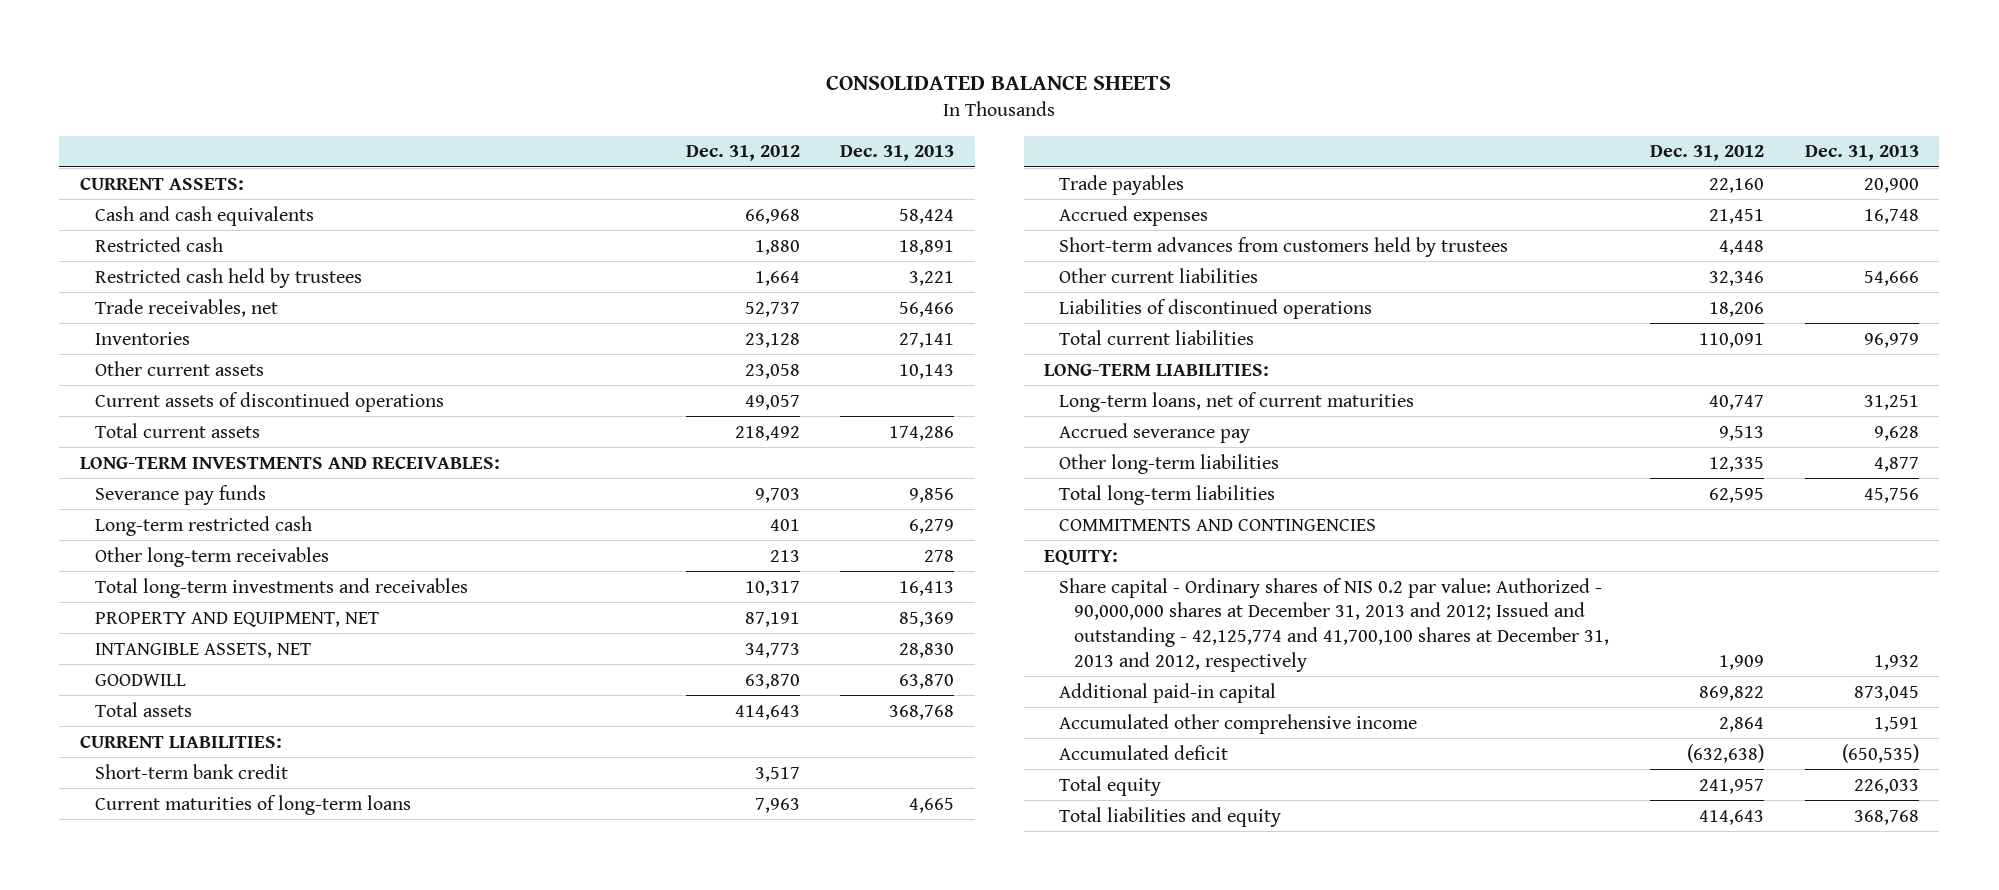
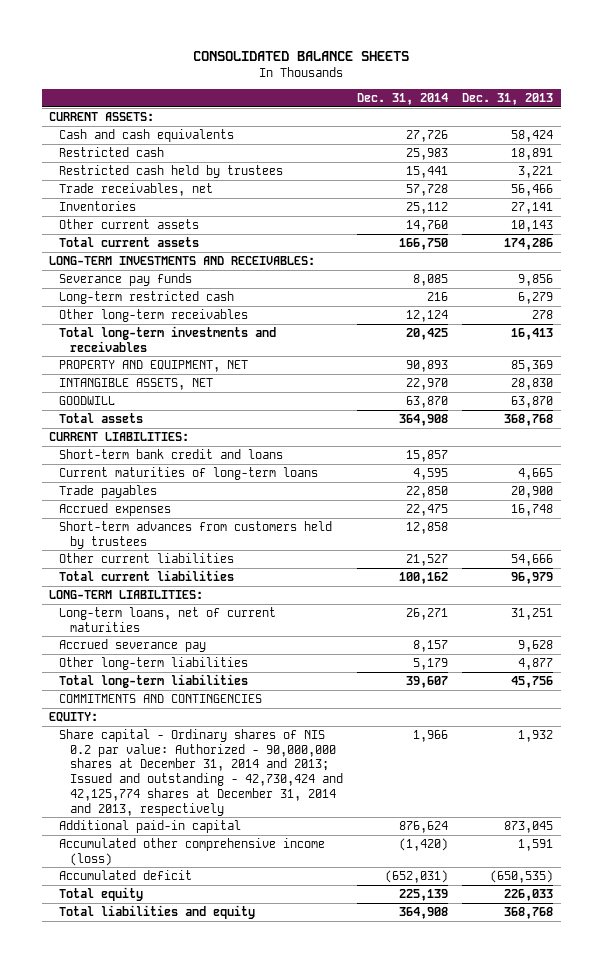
[685,145,800,162] Dec. 31, 2012 -> none
none -> [357,93,449,106] Dec. 31, 2014
[94,391,444,412] Current assets of discontinued operations -> none
[94,763,288,779] Short-term bank credit -> [59,449,284,460] Short-term bank credit and loans
[1059,298,1373,319] Liabilities of discontinued operations -> none
[1059,577,1610,672] Share capital - Ordinary shares of NIS 0.2 par value: Authorized - 90,000,000 shares at December 31, 2013 and 2012; Issued and outstanding - 42,125,774 and 41,700,100 shares at December 31, 2013 and 2012, respectively -> [59,729,343,816] Share capital - Ordinary shares of NIS 0.2 par value: Authorized - 90,000,000 shares at December 31, 2014 and 2013; Issued and outstanding - 42,730,424 and 42,125,774 shares at December 31, 2014 and 2013, respectively
[1059,713,1418,734] Accumulated other comprehensive income -> [59,838,326,866] Accumulated other comprehensive income (loss)

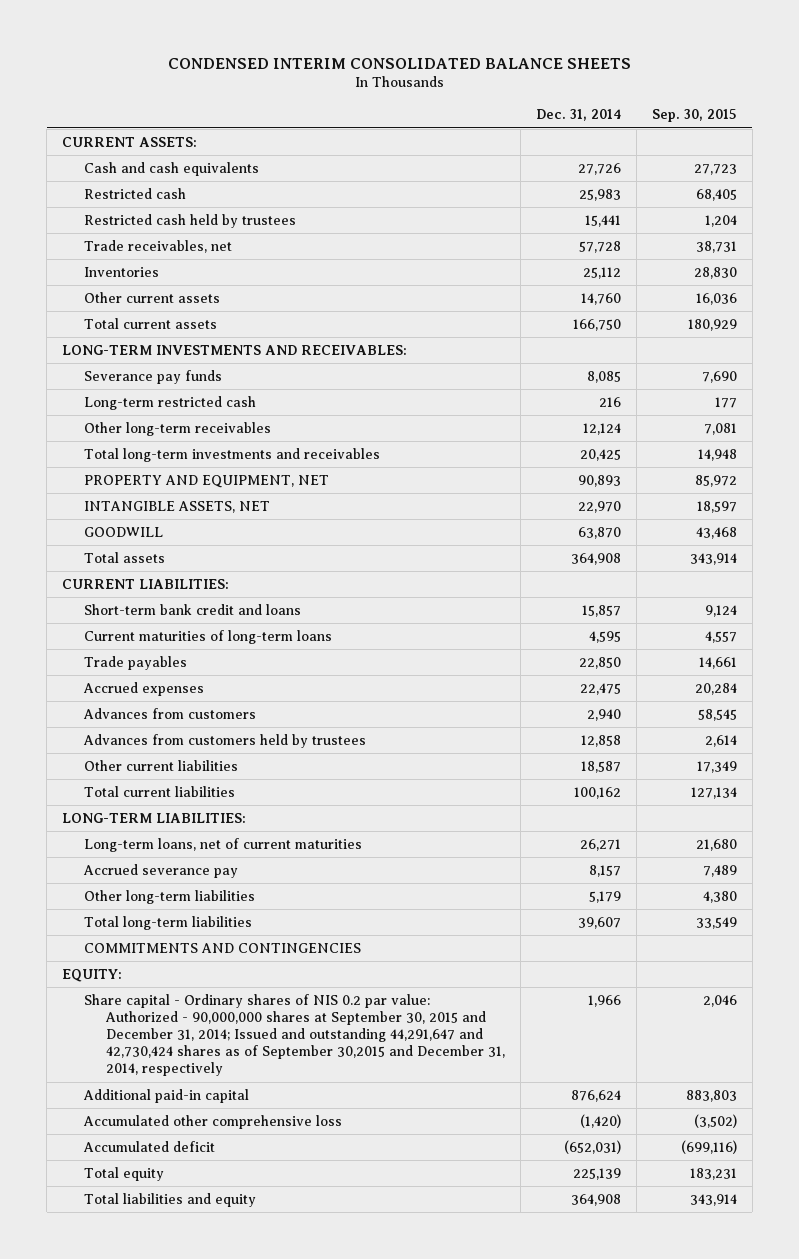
[193,50,410,61] CONSOLIDATED BALANCE SHEETS -> [167,57,631,69] CONDENSED INTERIM CONSOLIDATED BALANCE SHEETS
[462,93,554,106] Dec. 31, 2013 -> none
none -> [651,109,737,123] Sep. 30, 2015
[59,521,333,549] Short-term advances from customers held by trustees -> [83,708,257,720] Advances from customers
[406,522,449,535] 12,858 -> [587,709,622,722] 2,940
none -> [83,734,367,749] Advances from customers held by trustees
[406,554,449,567] 21,527 -> [581,761,622,774] 18,587
[59,729,343,816] Share capital - Ordinary shares of NIS 0.2 par value: Authorized - 90,000,000 shares at December 31, 2014 and 2013; Issued and outstanding - 42,730,424 and 42,125,774 shares at December 31, 2014 and 2013, respectively -> [84,994,506,1077] Share capital - Ordinary shares of NIS 0.2 par value: Authorized - 90,000,000 shares at September 30, 2015 and December 31, 2014; Issued and outstanding 44,291,647 and 42,730,424 shares as of September 30,2015 and December 31, 2014, respectively
[59,838,326,866] Accumulated other comprehensive income (loss) -> [83,1115,343,1130] Accumulated other comprehensive loss

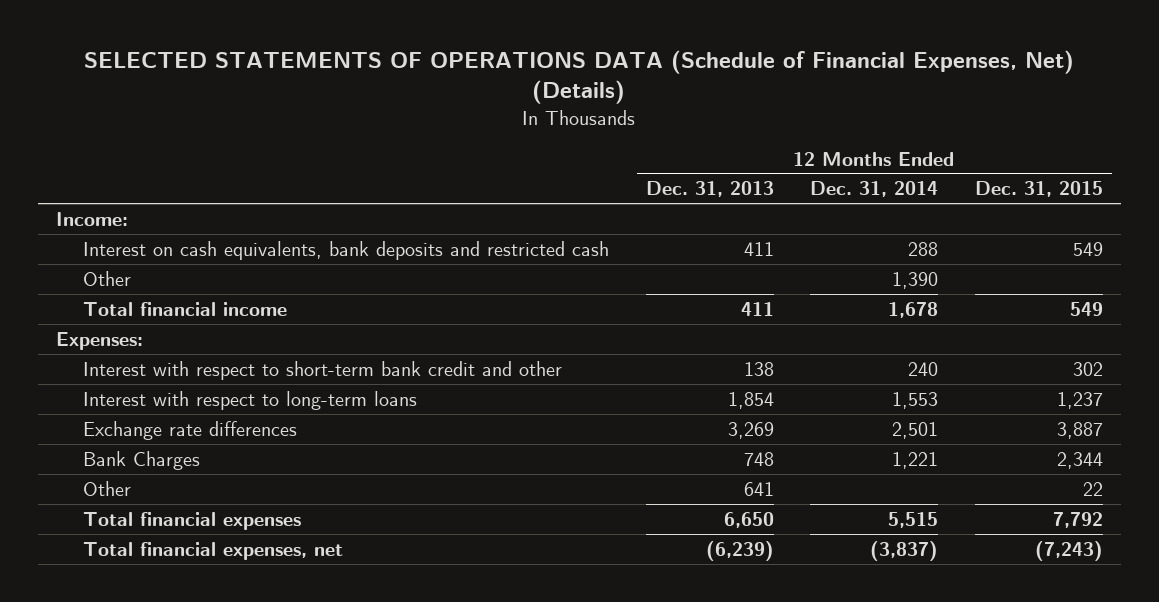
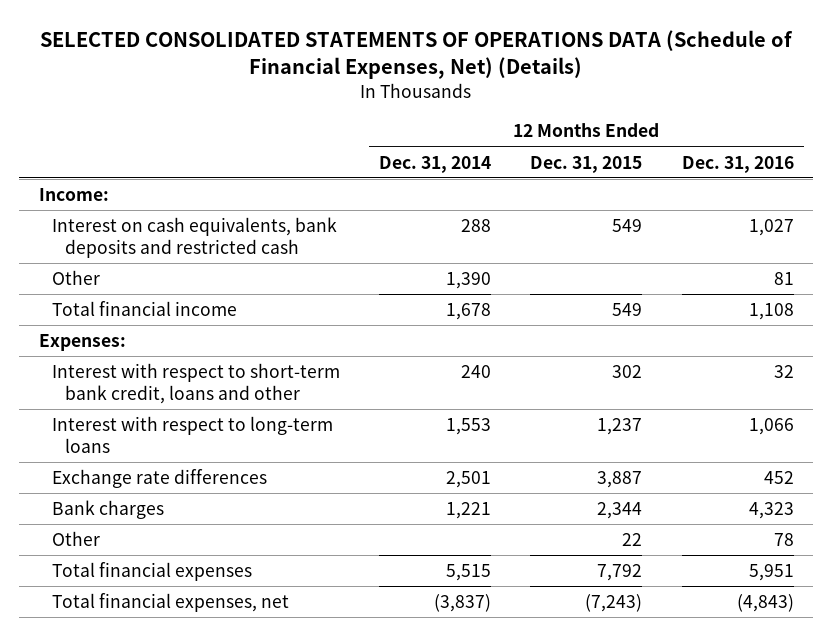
[84,49,1075,105] SELECTED STATEMENTS OF OPERATIONS DATA (Schedule of Financial Expenses, Net) (Details) -> [40,29,794,80] SELECTED CONSOLIDATED STATEMENTS OF OPERATIONS DATA (Schedule of Financial Expenses, Net) (Details)
[645,181,774,198] Dec. 31, 2013 -> none
none -> [681,155,794,173] Dec. 31, 2016
[83,360,563,380] Interest with respect to short-term bank credit and other -> [51,363,340,404] Interest with respect to short-term bank credit, loans and other
[83,450,201,470] Bank Charges -> [51,500,164,520] Bank charges

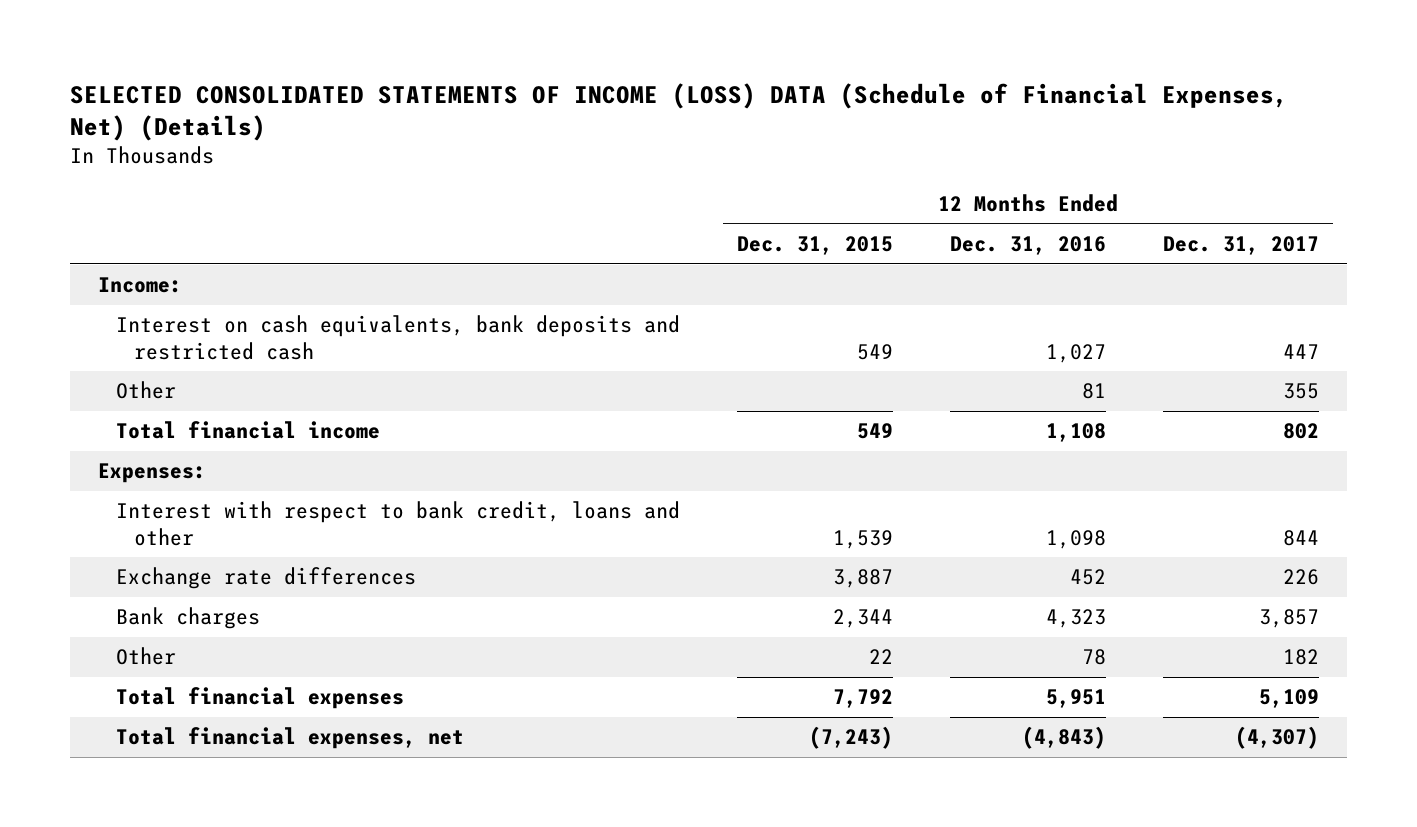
[40,29,794,80] SELECTED CONSOLIDATED STATEMENTS OF OPERATIONS DATA (Schedule of Financial Expenses, Net) (Details) -> [70,82,1289,141] SELECTED CONSOLIDATED STATEMENTS OF INCOME (LOSS) DATA (Schedule of Financial Expenses, Net) (Details)
[379,155,492,173] Dec. 31, 2014 -> none
none -> [1162,235,1319,255] Dec. 31, 2017
[51,416,333,453] Interest with respect to long-term loans -> none
[51,363,340,404] Interest with respect to short-term bank credit, loans and other -> [116,501,681,546] Interest with respect to bank credit, loans and other
[612,365,643,379] 302 -> [833,529,894,549] 1,539
[773,365,794,379] 32 -> [1045,529,1106,549] 1,098

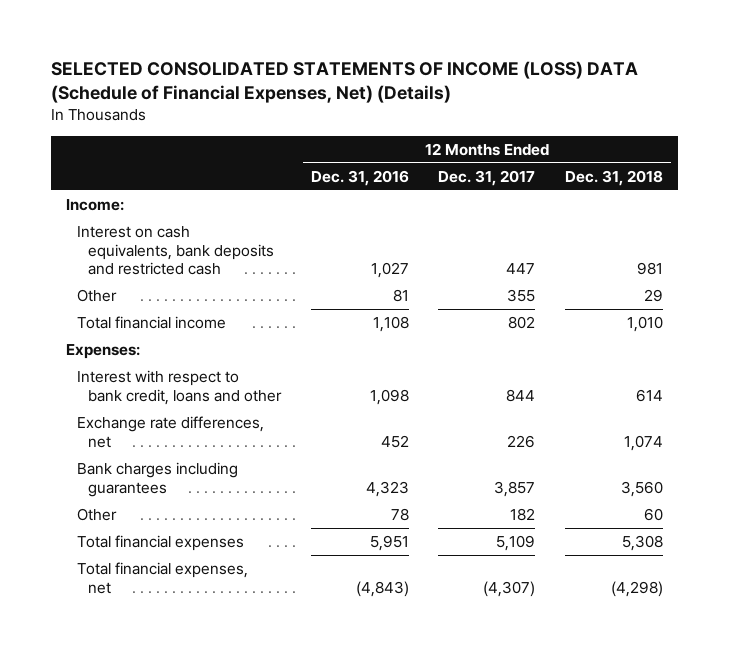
[737,235,894,255] Dec. 31, 2015 -> none
none -> [565,169,664,186] Dec. 31, 2018
[116,567,417,590] Exchange rate differences -> [76,416,264,448] Exchange rate differences, net
[116,607,261,630] Bank charges -> [76,462,238,497] Bank charges including guarantees

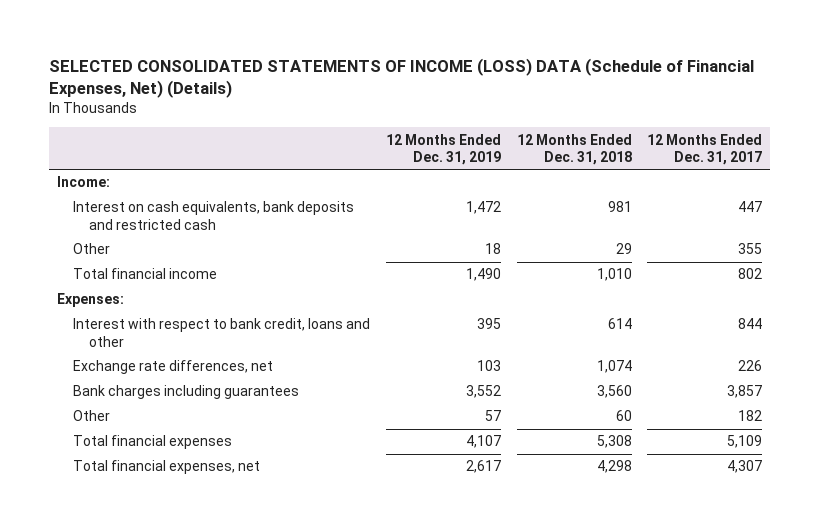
[310,169,409,186] Dec. 31, 2016 -> none
none -> [385,133,501,165] 12 Months Ended Dec. 31, 2019
[483,580,536,597] (4,307) -> [727,460,763,474] 4,307
[611,580,664,597] (4,298) -> [596,460,632,474] 4,298

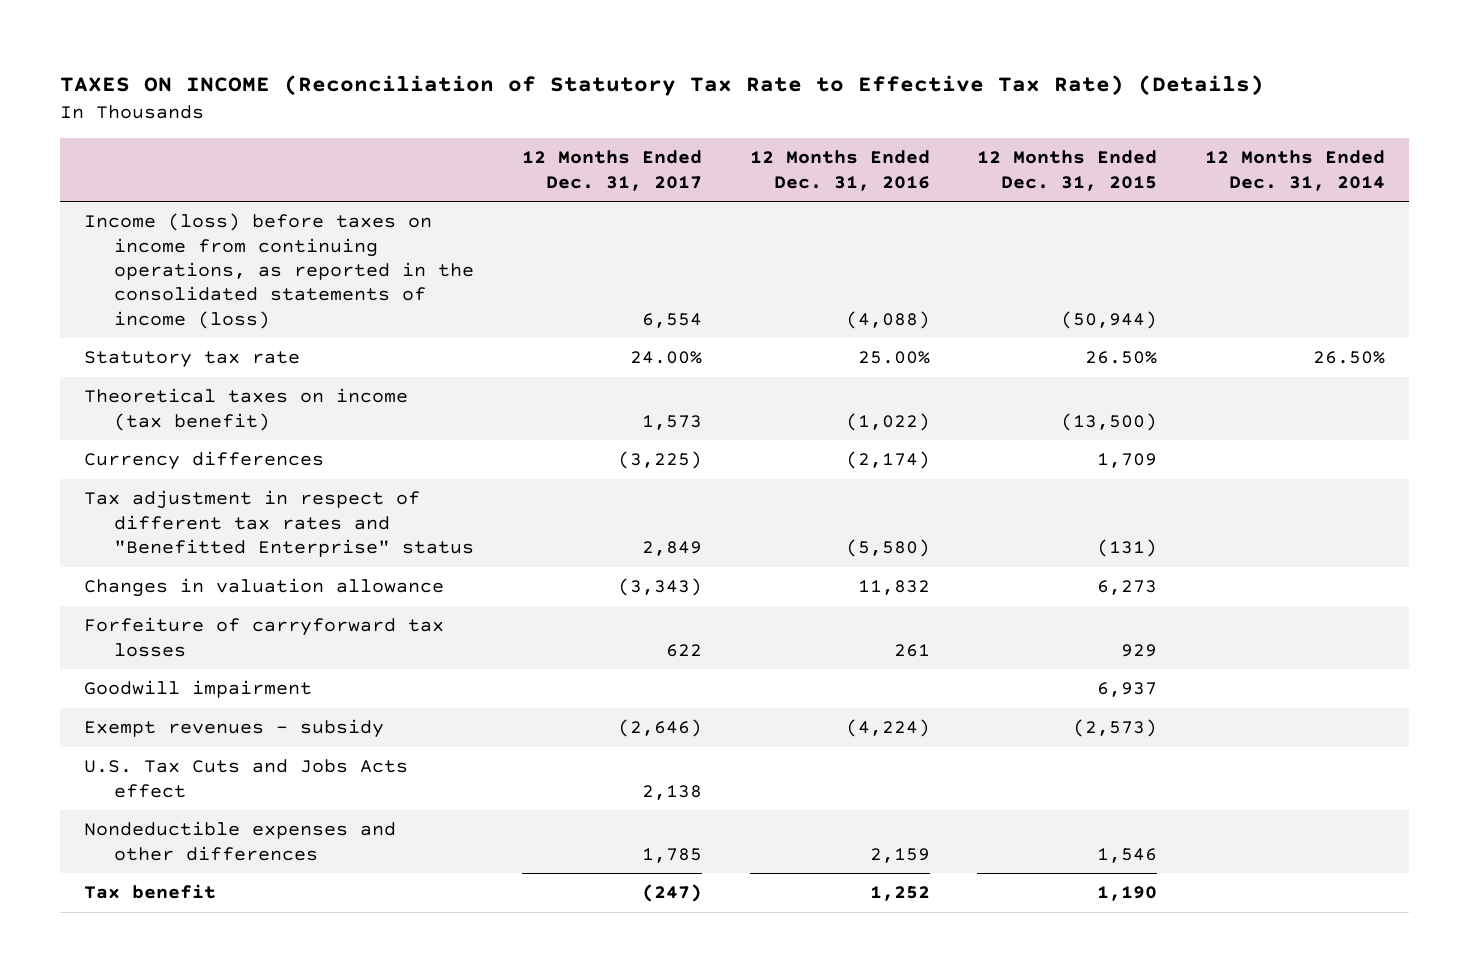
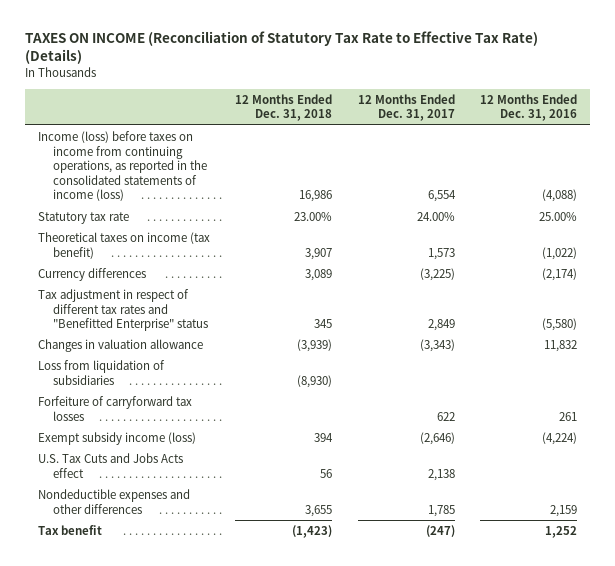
[977,150,1158,191] 12 Months Ended Dec. 31, 2015 -> none
[1205,150,1386,191] 12 Months Ended Dec. 31, 2014 -> none
none -> [235,93,333,122] 12 Months Ended Dec. 31, 2018
none -> [37,359,165,385] Loss from liquidation of subsidiaries
[84,680,313,699] Goodwill impairment -> none
[84,719,385,739] Exempt revenues - subsidy -> [37,431,196,445] Exempt subsidy income (loss)

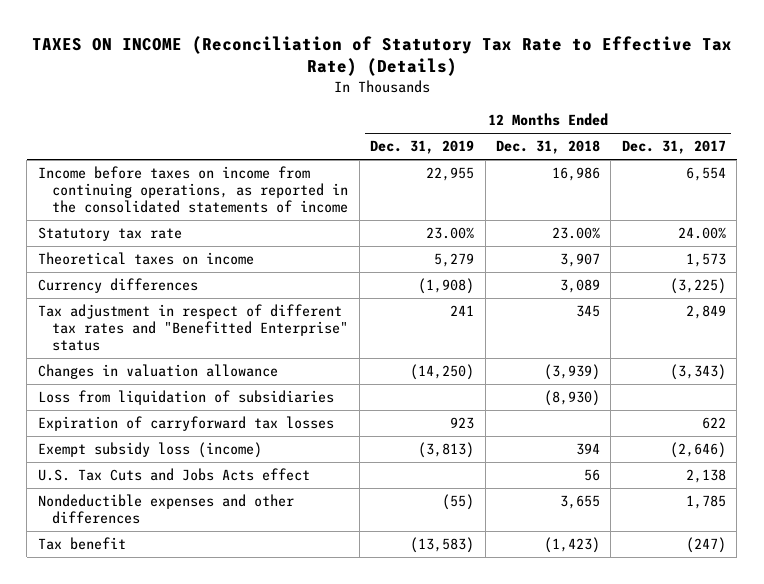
[480,93,578,122] 12 Months Ended Dec. 31, 2016 -> none
none -> [370,140,475,155] Dec. 31, 2019
[37,130,207,202] Income (loss) before taxes on income from continuing operations, as reported in the consolidated statements of income (loss) -> [37,166,349,214] Income before taxes on income from continuing operations, as reported in the consolidated statements of income
[37,231,210,259] Theoretical taxes on income (tax benefit) -> [37,252,254,266] Theoretical taxes on income
[37,395,192,421] Forfeiture of carryforward tax losses -> [37,416,334,432] Expiration of carryforward tax losses
[37,431,196,445] Exempt subsidy income (loss) -> [37,442,262,459] Exempt subsidy loss (income)

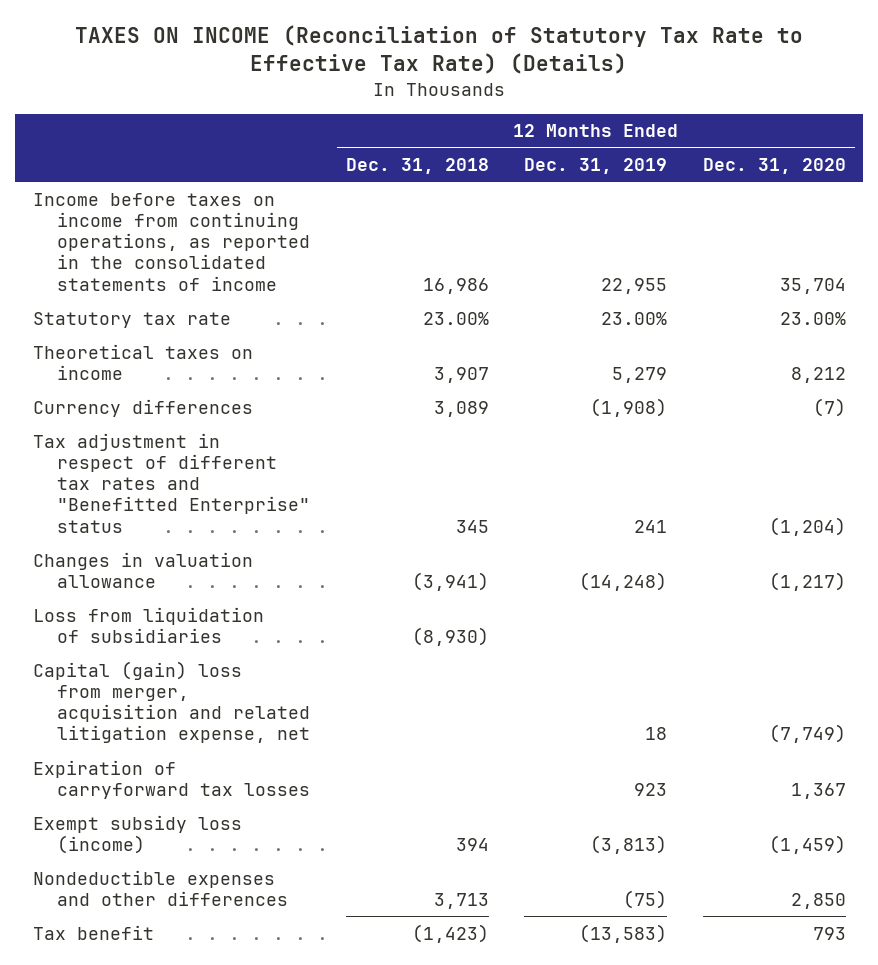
[621,140,726,155] Dec. 31, 2017 -> none
none -> [702,158,846,175] Dec. 31, 2020
[410,364,475,381] (14,250) -> [579,571,668,591] (14,248)
[544,364,601,381] (3,939) -> [411,571,489,591] (3,941)
none -> [32,660,311,744] Capital (gain) loss from merger, acquisition and related litigation expense, net
[37,468,310,482] U.S. Tax Cuts and Jobs Acts effect -> none
[442,494,475,511] (55) -> [623,889,668,909] (75)
[560,495,601,510] 3,655 -> [433,892,489,909] 3,713

